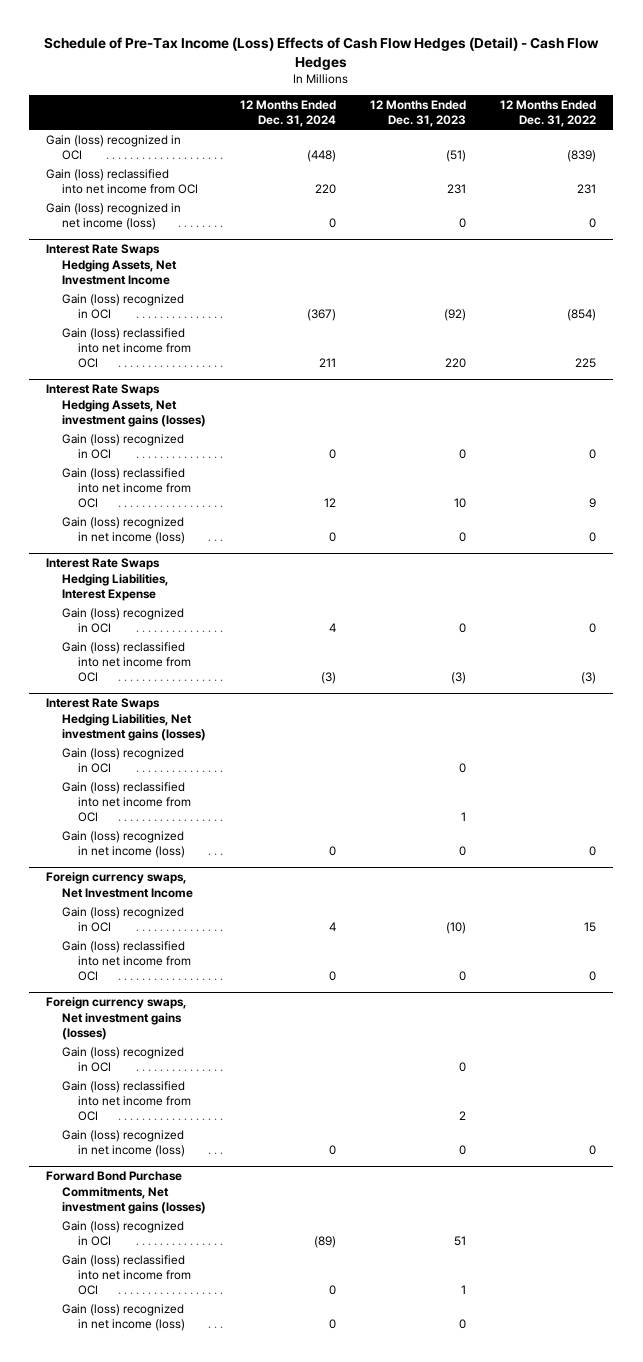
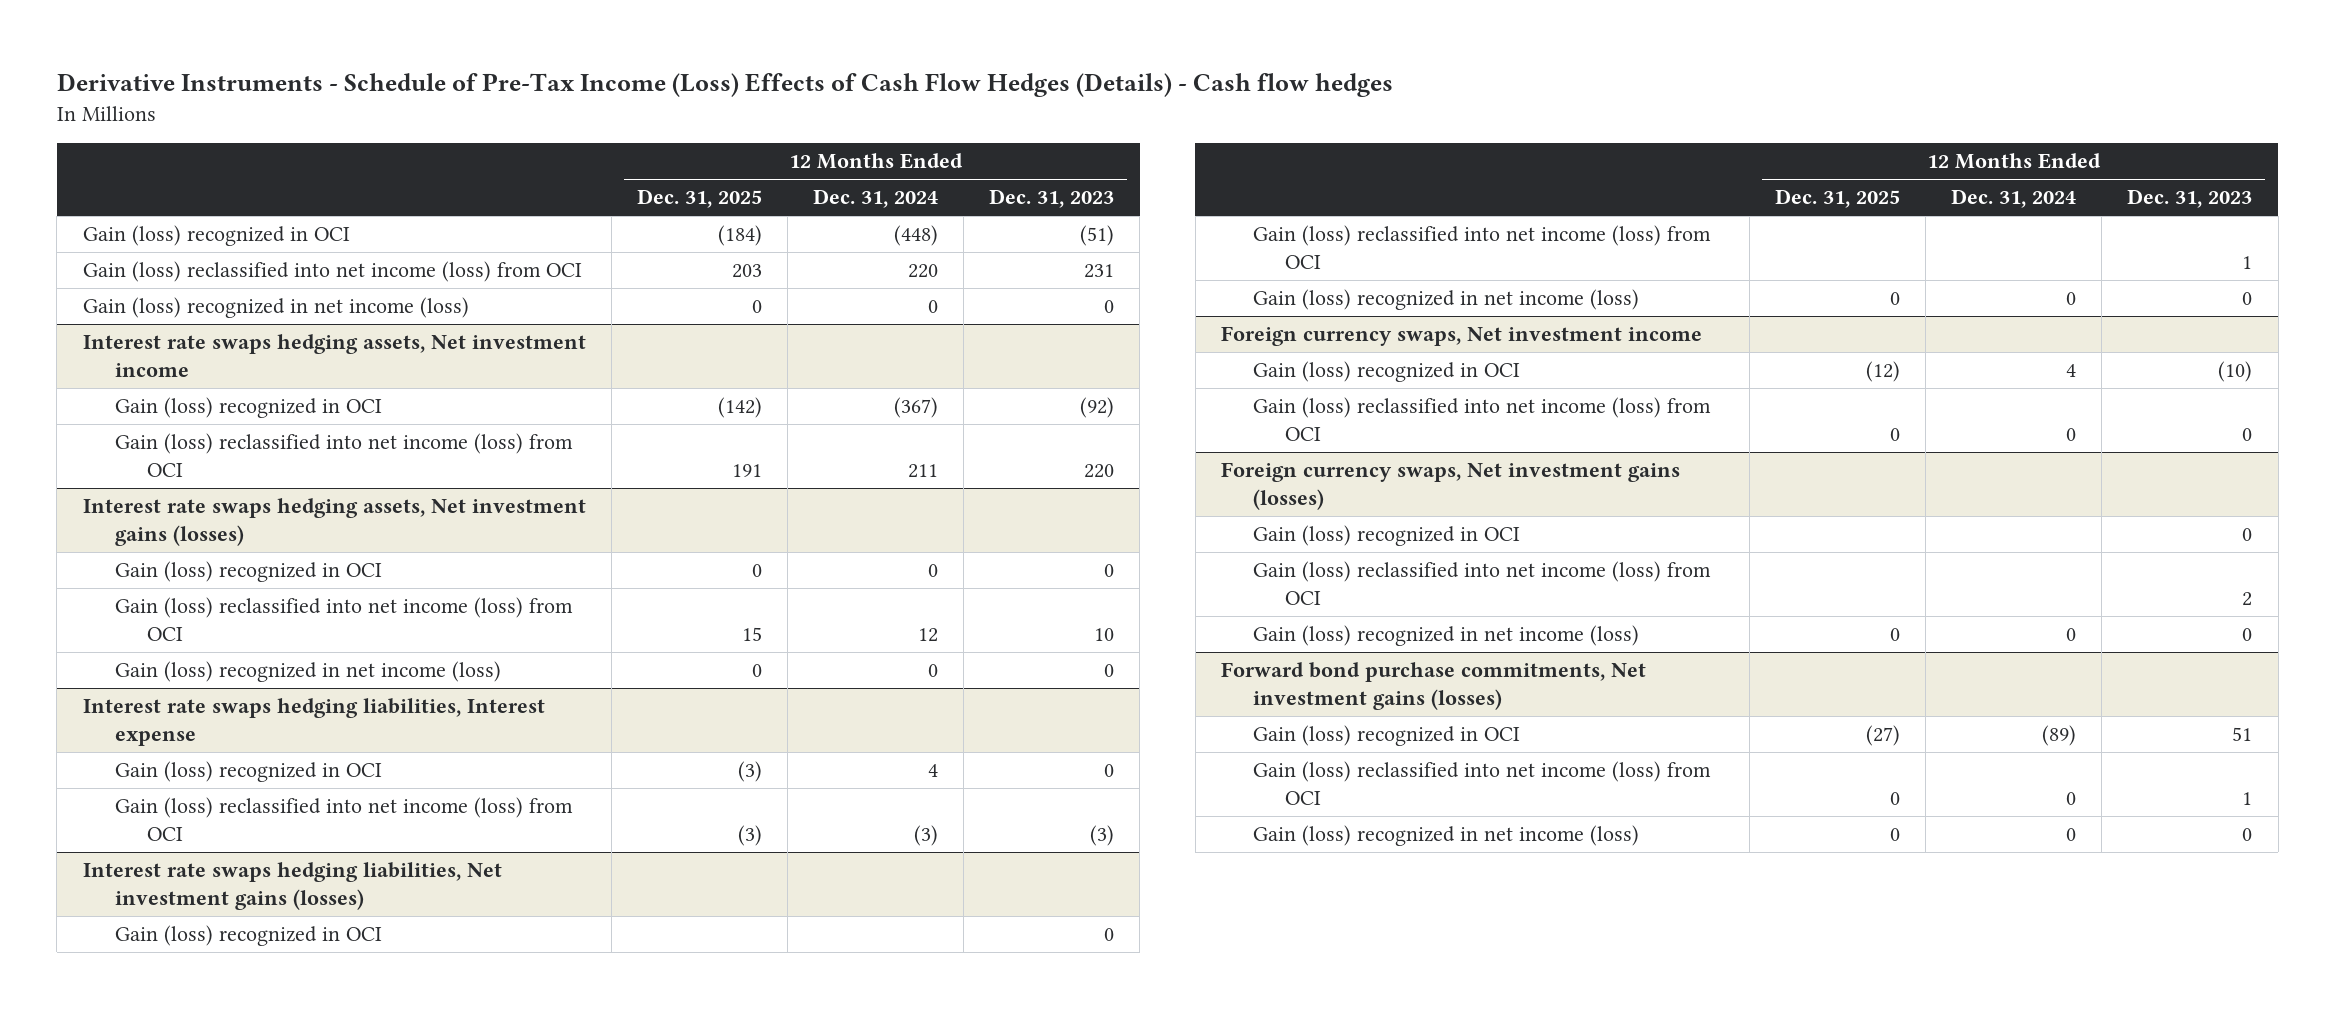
[44,36,600,70] Schedule of Pre-Tax Income (Loss) Effects of Cash Flow Hedges (Detail) - Cash Flow Hedges -> [56,73,1393,98] Derivative Instruments - Schedule of Pre-Tax Income (Loss) Effects of Cash Flow Hedges (Details) - Cash flow hedges
[500,99,597,127] 12 Months Ended Dec. 31, 2022 -> none
none -> [636,189,762,209] Dec. 31, 2025
[46,168,198,194] Gain (loss) reclassified into net income from OCI -> [82,261,582,283] Gain (loss) reclassified into net income (loss) from OCI
[46,244,177,285] Interest Rate Swaps Hedging Assets, Net Investment Income -> [82,334,586,377] Interest rate swaps hedging assets, Net investment income
[61,327,191,369] Gain (loss) reclassified into net income from OCI -> [114,433,573,477] Gain (loss) reclassified into net income (loss) from OCI
[46,384,206,427] Interest Rate Swaps Hedging Assets, Net investment gains (losses) -> [82,498,586,546] Interest rate swaps hedging assets, Net investment gains (losses)
[61,467,191,509] Gain (loss) reclassified into net income from OCI -> [114,597,573,641] Gain (loss) reclassified into net income (loss) from OCI
[46,558,168,601] Interest Rate Swaps Hedging Liabilities, Interest Expense -> [82,698,545,746] Interest rate swaps hedging liabilities, Interest expense
[61,641,191,683] Gain (loss) reclassified into net income from OCI -> [114,797,573,841] Gain (loss) reclassified into net income (loss) from OCI
[46,698,206,741] Interest Rate Swaps Hedging Liabilities, Net investment gains (losses) -> [82,862,502,910] Interest rate swaps hedging liabilities, Net investment gains (losses)
[61,781,191,823] Gain (loss) reclassified into net income from OCI -> [1252,225,1711,269] Gain (loss) reclassified into net income (loss) from OCI
[46,872,193,898] Foreign currency swaps, Net Investment Income -> [1220,326,1702,347] Foreign currency swaps, Net investment income
[61,940,191,982] Gain (loss) reclassified into net income from OCI -> [1252,397,1711,441] Gain (loss) reclassified into net income (loss) from OCI
[61,1080,191,1122] Gain (loss) reclassified into net income from OCI -> [1252,561,1711,605] Gain (loss) reclassified into net income (loss) from OCI
[46,1171,206,1214] Forward Bond Purchase Commitments, Net investment gains (losses) -> [1220,662,1646,710] Forward bond purchase commitments, Net investment gains (losses)
[61,1254,191,1296] Gain (loss) reclassified into net income from OCI -> [1252,761,1711,805] Gain (loss) reclassified into net income (loss) from OCI

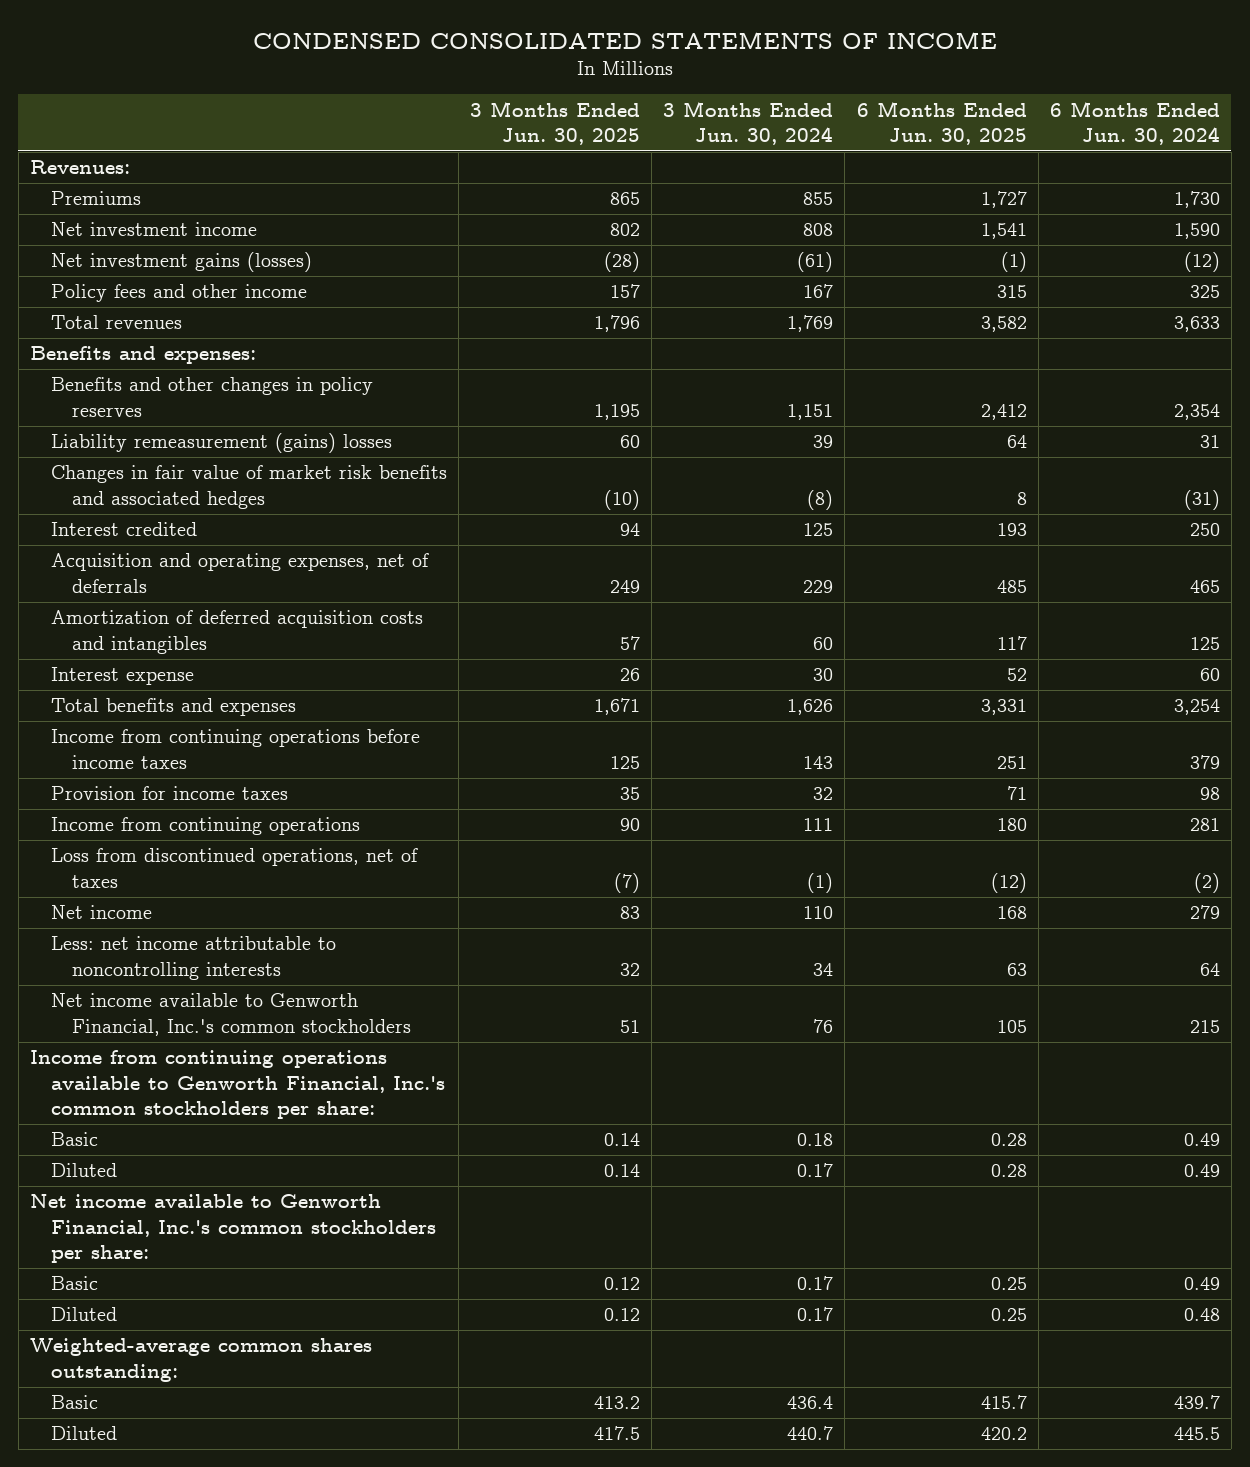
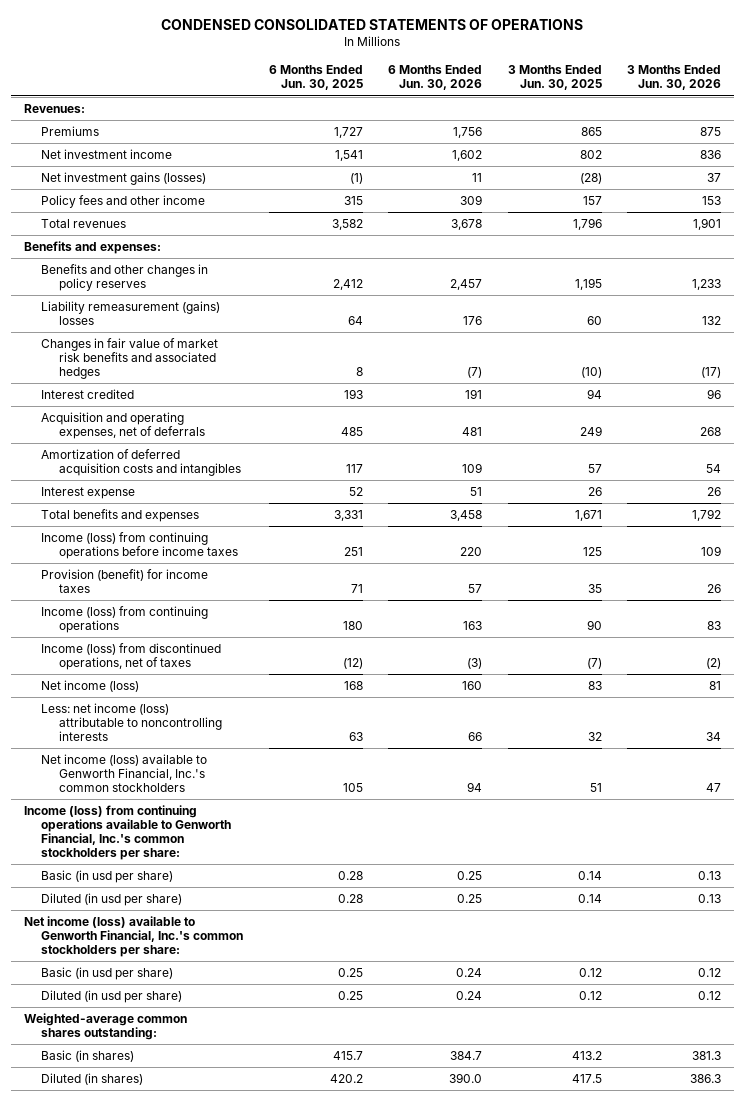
[252,31,997,49] CONDENSED CONSOLIDATED STATEMENTS OF INCOME -> [161,18,584,30] CONDENSED CONSOLIDATED STATEMENTS OF OPERATIONS
[663,100,834,145] 3 Months Ended Jun. 30, 2024 -> none
[1049,100,1220,145] 6 Months Ended Jun. 30, 2024 -> none
none -> [388,65,483,91] 6 Months Ended Jun. 30, 2026
none -> [626,65,721,91] 3 Months Ended Jun. 30, 2026
[50,729,420,769] Income from continuing operations before income taxes -> [41,531,239,560] Income (loss) from continuing operations before income taxes
[50,786,288,801] Provision for income taxes -> [41,568,209,594] Provision (benefit) for income taxes
[50,817,360,836] Income from continuing operations -> [41,605,209,634] Income (loss) from continuing operations
[50,848,418,888] Loss from discontinued operations, net of taxes -> [41,642,222,671] Income (loss) from discontinued operations, net of taxes
[50,905,152,920] Net income -> [41,679,140,692] Net income (loss)
[50,936,336,980] Less: net income attributable to noncontrolling interests -> [41,702,223,742] Less: net income (loss) attributable to noncontrolling interests
[50,993,411,1036] Net income available to Genworth Financial, Inc.'s common stockholders -> [41,753,208,793] Net income (loss) available to Genworth Financial, Inc.'s common stockholders
[29,1050,445,1119] Income from continuing operations available to Genworth Financial, Inc.'s common stockholders per share: -> [23,804,232,861] Income (loss) from continuing operations available to Genworth Financial, Inc.'s common stockholders per share:
[50,1132,98,1147] Basic -> [41,869,174,883] Basic (in usd per share)
[50,1163,117,1178] Diluted -> [41,892,183,906] Diluted (in usd per share)
[29,1194,436,1263] Net income available to Genworth Financial, Inc.'s common stockholders per share: -> [23,915,244,958] Net income (loss) available to Genworth Financial, Inc.'s common stockholders per share:
[50,1276,98,1291] Basic -> [41,966,174,980] Basic (in usd per share)
[50,1307,117,1322] Diluted -> [41,989,183,1003] Diluted (in usd per share)
[50,1395,98,1410] Basic -> [41,1049,135,1062] Basic (in shares)
[50,1426,117,1441] Diluted -> [41,1072,144,1085] Diluted (in shares)

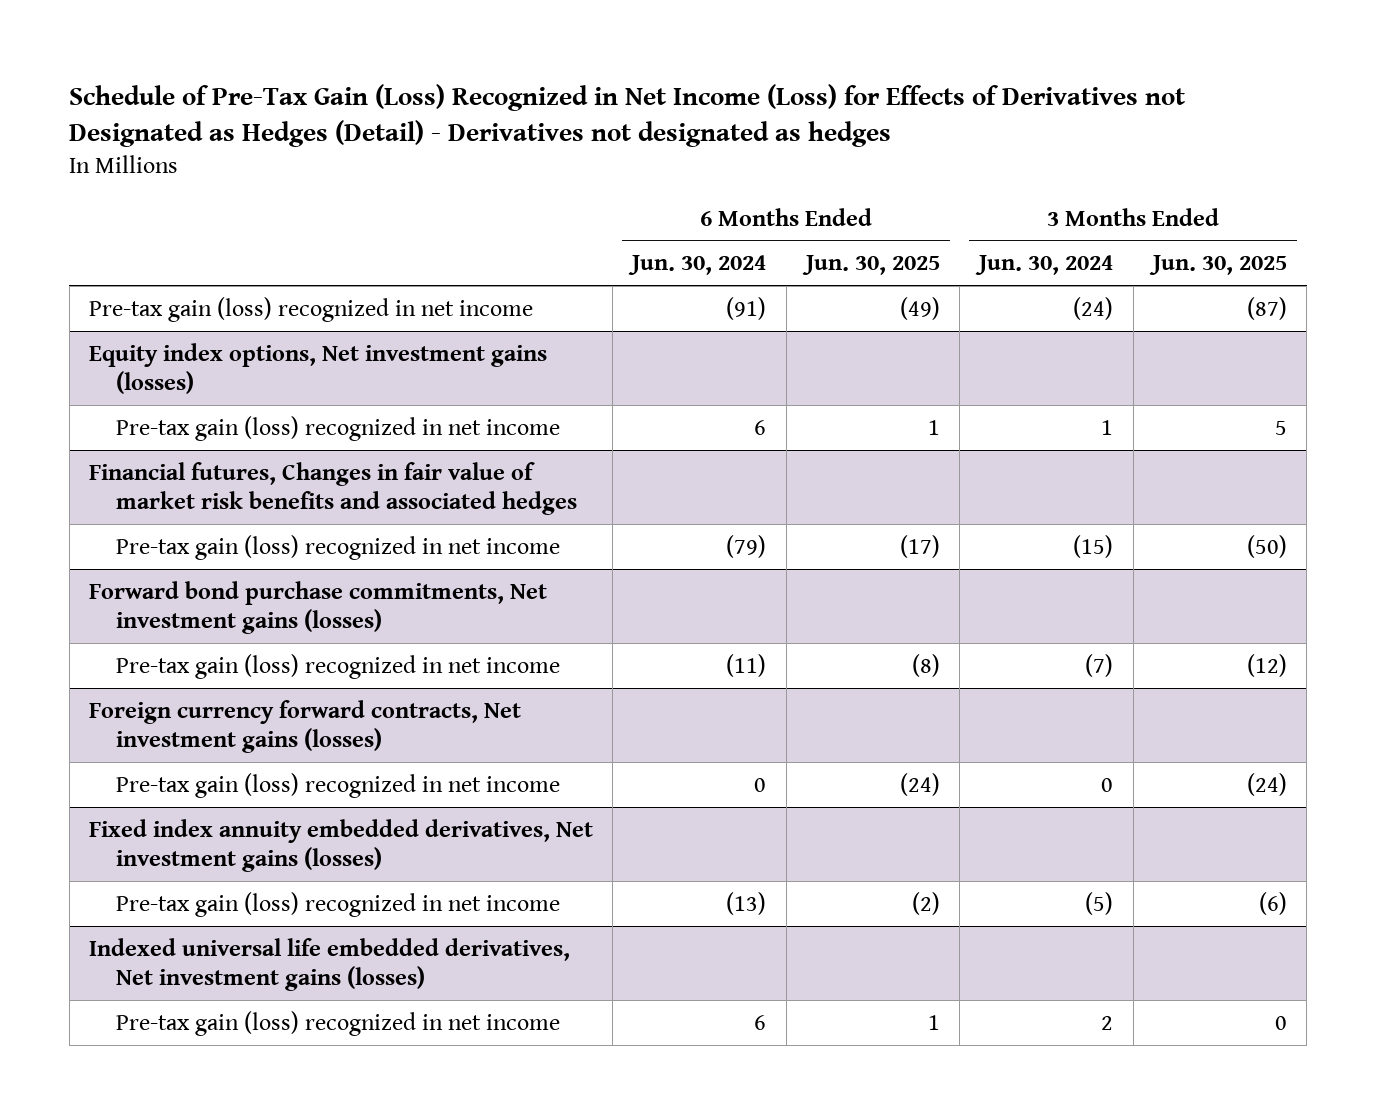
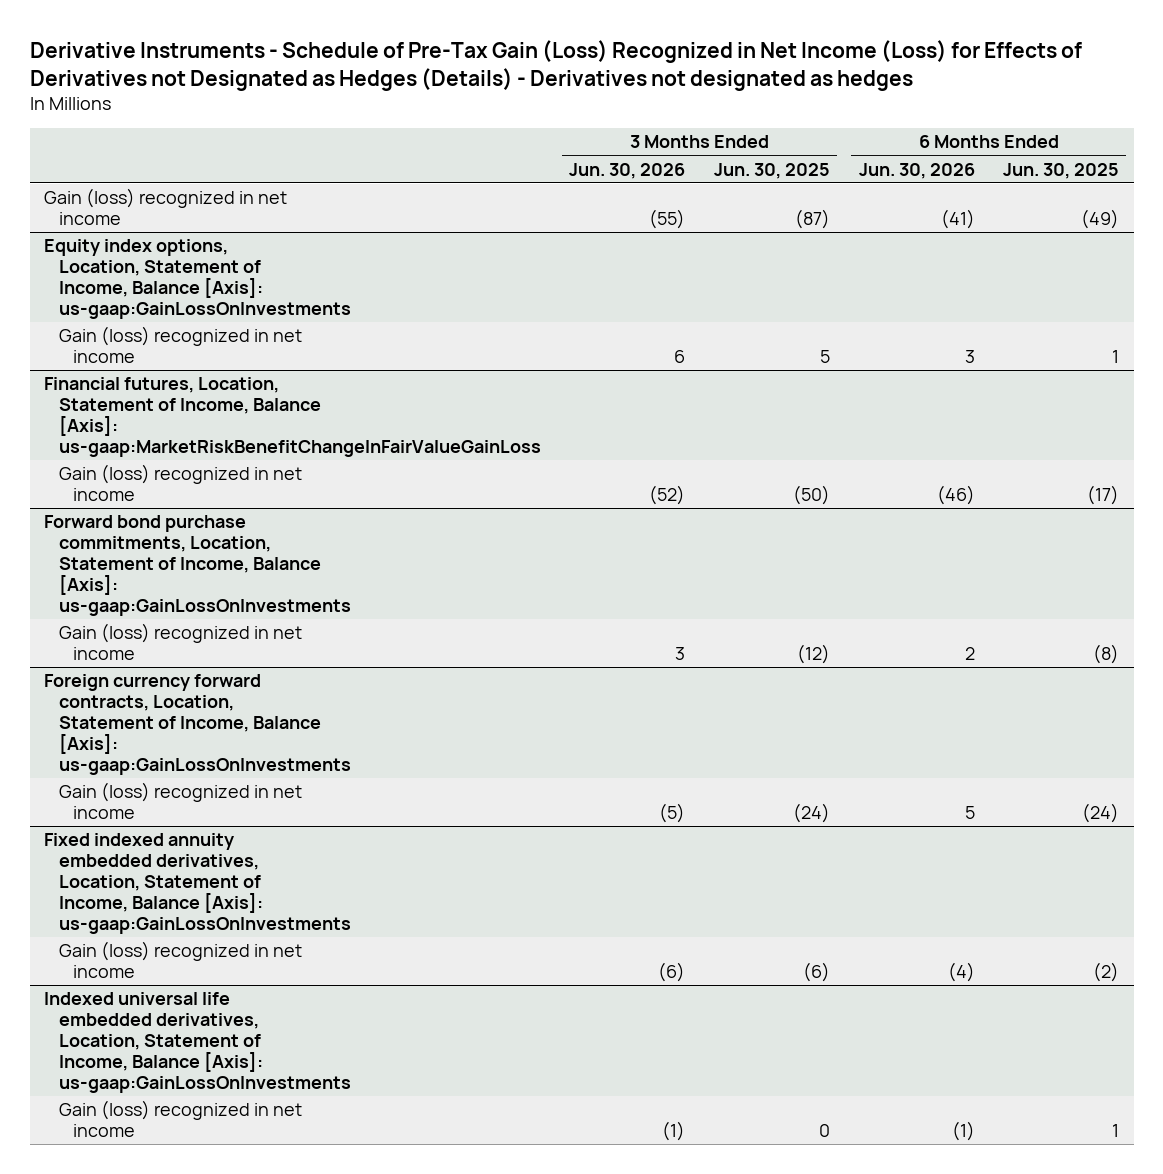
[69,84,1186,148] Schedule of Pre-Tax Gain (Loss) Recognized in Net Income (Loss) for Effects of Derivatives not Designated as Hedges (Detail) - Derivatives not designated as hedges -> [29,39,1082,91] Derivative Instruments - Schedule of Pre-Tax Gain (Loss) Recognized in Net Income (Loss) for Effects of Derivatives not Designated as Hedges (Details) - Derivatives not designated as hedges
[628,255,767,276] Jun. 30, 2024 -> none
[975,255,1114,276] Jun. 30, 2024 -> none
none -> [569,162,686,179] Jun. 30, 2026
none -> [858,162,975,179] Jun. 30, 2026
[88,342,547,394] Equity index options, Net investment gains (losses) -> none
[88,461,577,515] Financial futures, Changes in fair value of market risk benefits and associated hedges -> none
[88,580,547,634] Forward bond purchase commitments, Net investment gains (losses) -> none
[88,699,521,753] Foreign currency forward contracts, Net investment gains (losses) -> none
[88,818,593,872] Fixed index annuity embedded derivatives, Net investment gains (losses) -> none
[88,937,570,991] Indexed universal life embedded derivatives, Net investment gains (losses) -> none
[88,296,533,322] Pre-tax gain (loss) recognized in net income -> [44,188,288,226] Gain (loss) recognized in net income
none -> [44,239,351,319] Equity index options, Location, Statement of Income, Balance [Axis]: us-gaap:GainLossOnInvestments
[115,415,560,441] Pre-tax gain (loss) recognized in net income -> [58,326,302,364] Gain (loss) recognized in net income
none -> [44,377,541,457] Financial futures, Location, Statement of Income, Balance [Axis]: us-gaap:MarketRiskBenefitChangeInFairValueGainLoss
[115,534,560,560] Pre-tax gain (loss) recognized in net income -> [58,464,302,502] Gain (loss) recognized in net income
none -> [44,515,351,616] Forward bond purchase commitments, Location, Statement of Income, Balance [Axis]: us-gaap:GainLossOnInvestments
[115,653,560,679] Pre-tax gain (loss) recognized in net income -> [58,623,302,661] Gain (loss) recognized in net income
none -> [44,674,351,775] Foreign currency forward contracts, Location, Statement of Income, Balance [Axis]: us-gaap:GainLossOnInvestments
[115,772,560,798] Pre-tax gain (loss) recognized in net income -> [58,782,302,820] Gain (loss) recognized in net income
none -> [44,833,351,934] Fixed indexed annuity embedded derivatives, Location, Statement of Income, Balance [Axis]: us-gaap:GainLossOnInvestments
[115,891,560,917] Pre-tax gain (loss) recognized in net income -> [58,941,302,979] Gain (loss) recognized in net income
none -> [44,992,351,1093] Indexed universal life embedded derivatives, Location, Statement of Income, Balance [Axis]: us-gaap:GainLossOnInvestments
[115,1010,560,1036] Pre-tax gain (loss) recognized in net income -> [58,1100,302,1138] Gain (loss) recognized in net income

